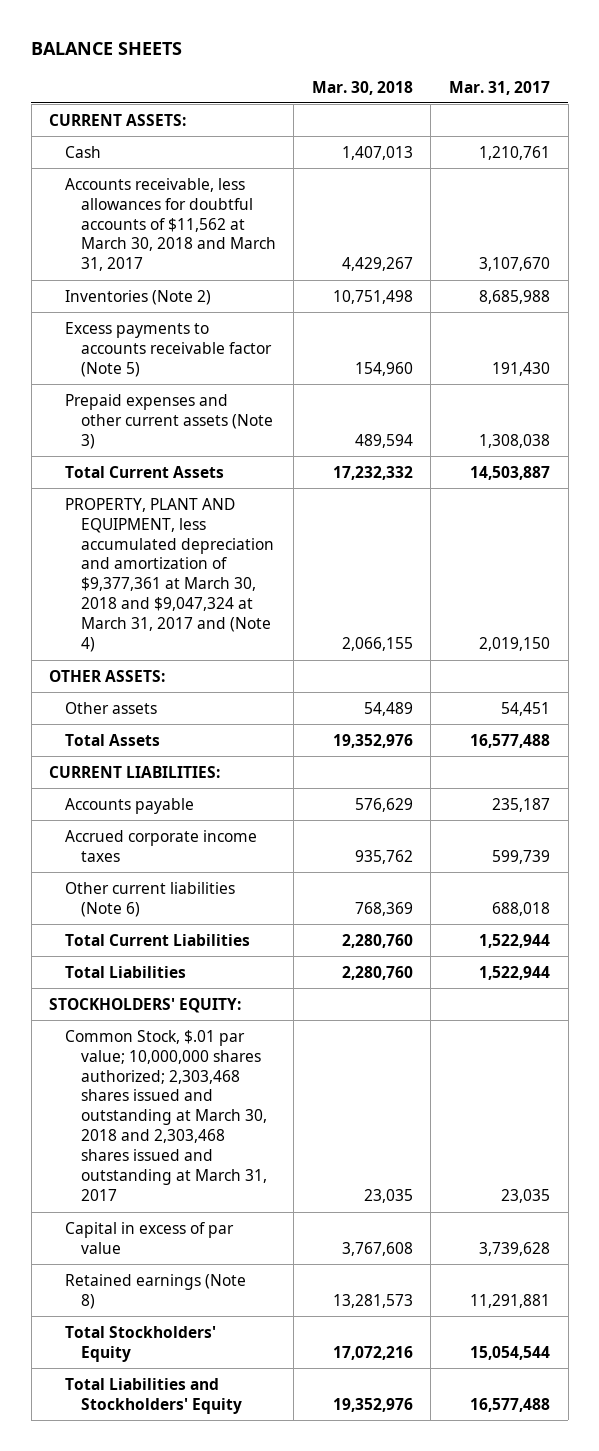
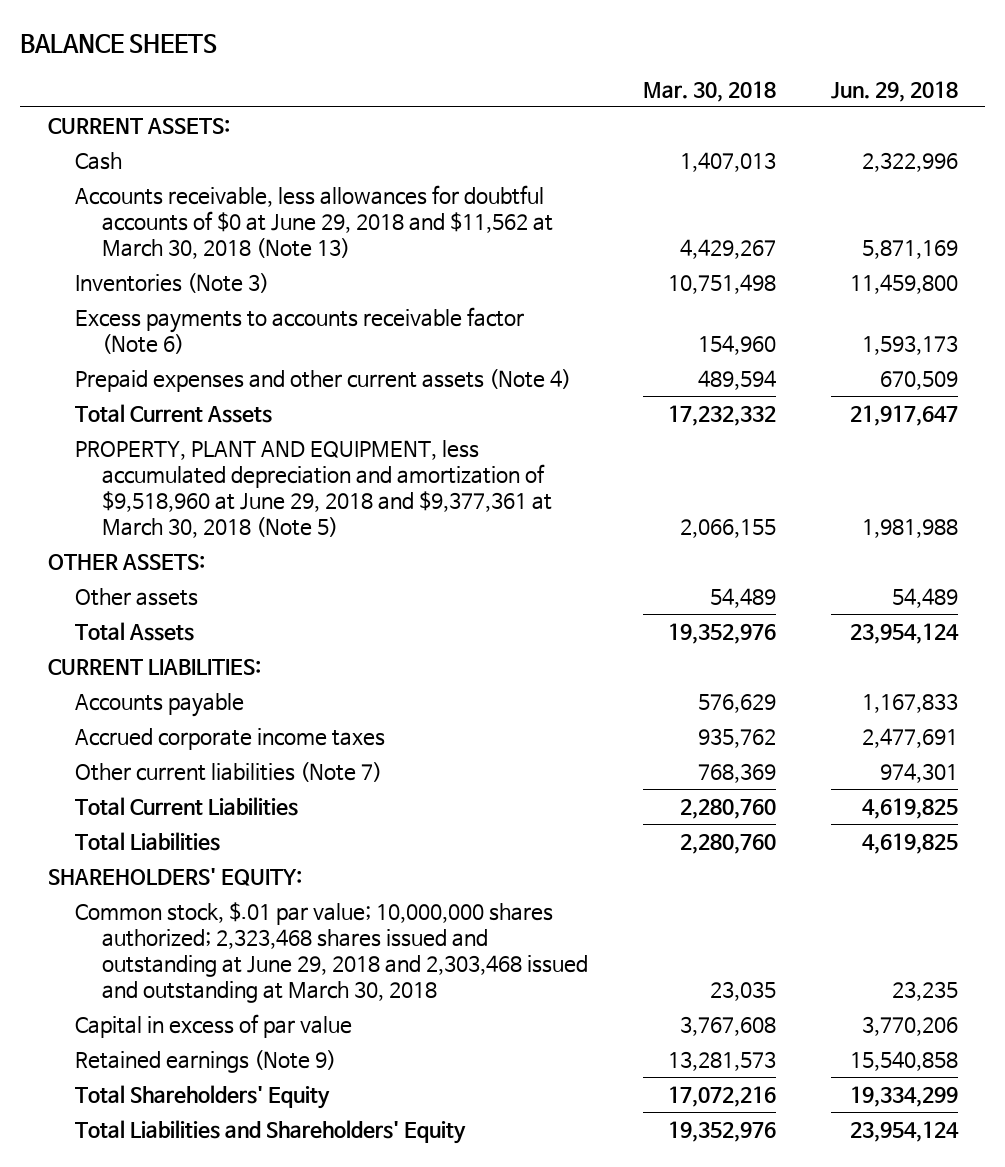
[448,80,550,95] Mar. 31, 2017 -> none
none -> [830,80,958,102] Jun. 29, 2018
[64,177,276,272] Accounts receivable, less allowances for doubtful accounts of $11,562 at March 30, 2018 and March 31, 2017 -> [74,184,553,259] Accounts receivable, less allowances for doubtful accounts of $0 at June 29, 2018 and $11,562 at March 30, 2018 (Note 13)
[64,289,211,305] Inventories (Note 2) -> [74,272,269,293] Inventories (Note 3)
[64,321,272,377] Excess payments to accounts receivable factor (Note 5) -> [74,306,524,354] Excess payments to accounts receivable factor (Note 6)
[64,393,273,449] Prepaid expenses and other current assets (Note 3) -> [74,368,571,392] Prepaid expenses and other current assets (Note 4)
[64,497,274,653] PROPERTY, PLANT AND EQUIPMENT, less accumulated depreciation and amortization of $9,377,361 at March 30, 2018 and $9,047,324 at March 31, 2017 and (Note 4) -> [74,439,552,538] PROPERTY, PLANT AND EQUIPMENT, less accumulated depreciation and amortization of $9,518,960 at June 29, 2018 and $9,377,361 at March 30, 2018 (Note 5)
[64,881,235,917] Other current liabilities (Note 6) -> [74,761,382,782] Other current liabilities (Note 7)
[49,997,242,1013] STOCKHOLDERS' EQUITY: -> [47,867,302,886] SHAREHOLDERS' EQUITY:
[64,1029,267,1202] Common Stock, $.01 par value; 10,000,000 shares authorized; 2,303,468 shares issued and outstanding at March 30, 2018 and 2,303,468 shares issued and outstanding at March 31, 2017 -> [74,901,588,1003] Common stock, $.01 par value; 10,000,000 shares authorized; 2,323,468 shares issued and outstanding at June 29, 2018 and 2,303,468 issued and outstanding at March 30, 2018
[64,1273,246,1309] Retained earnings (Note 8) -> [74,1049,336,1073] Retained earnings (Note 9)
[64,1325,216,1362] Total Stockholders' Equity -> [74,1084,330,1109] Total Shareholders' Equity
[64,1377,242,1414] Total Liabilities and Stockholders' Equity -> [74,1119,466,1144] Total Liabilities and Shareholders' Equity

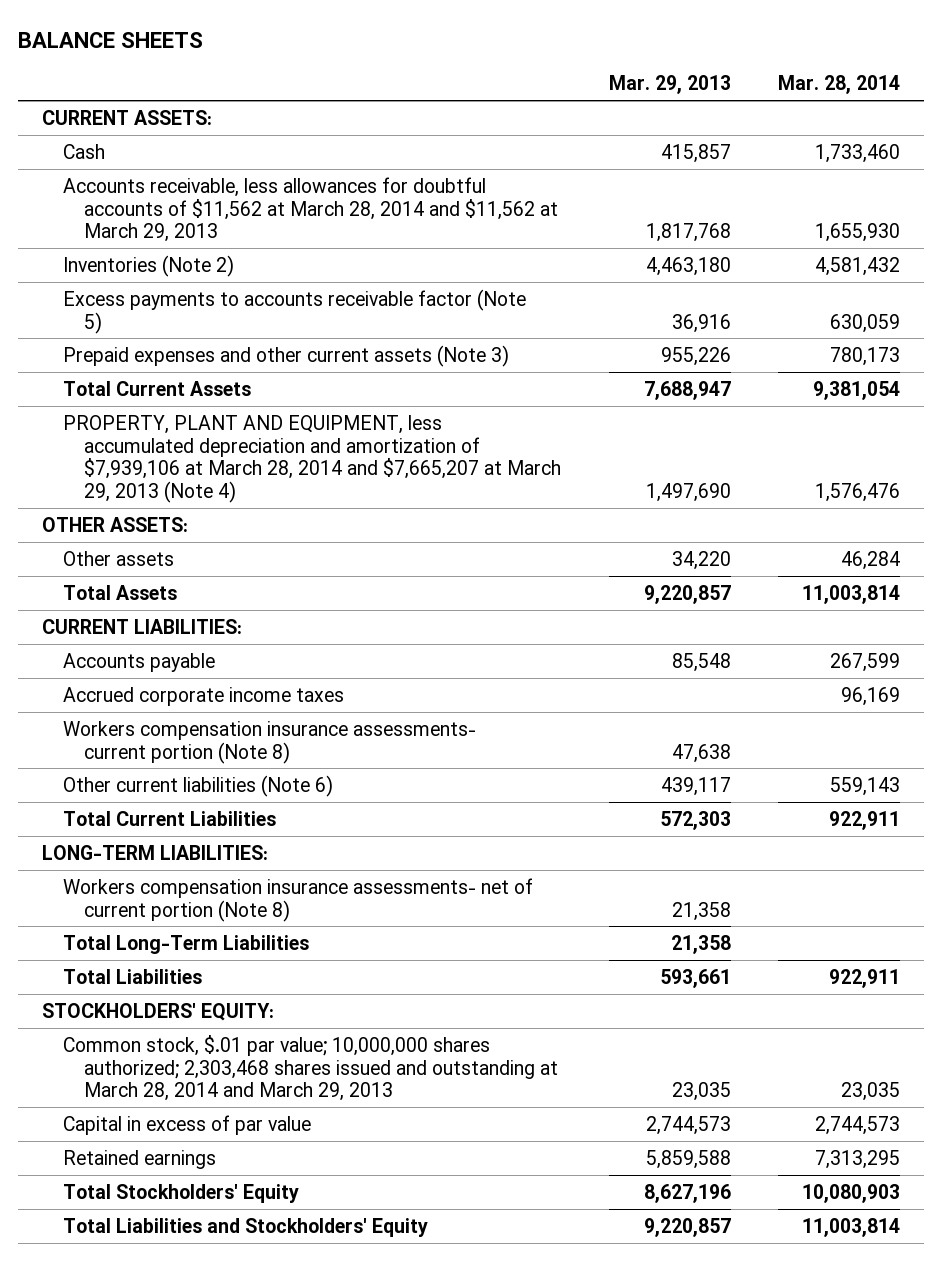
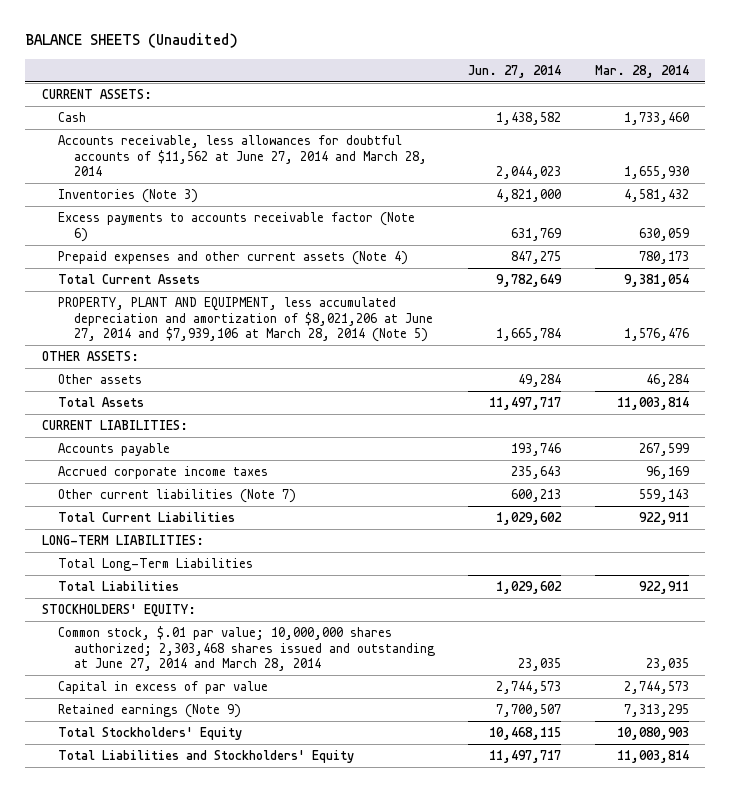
[17,31,203,48] BALANCE SHEETS -> [25,33,239,49] BALANCE SHEETS (Unaudited)
[608,75,731,95] Mar. 29, 2013 -> none
none -> [468,64,562,78] Jun. 27, 2014
[62,176,558,243] Accounts receivable, less allowances for doubtful accounts of $11,562 at March 28, 2014 and $11,562 at March 29, 2013 -> [57,135,428,177] Accounts receivable, less allowances for doubtful accounts of $11,562 at June 27, 2014 and March 28, 2014
[62,254,234,277] Inventories (Note 2) -> [57,189,198,204] Inventories (Note 3)
[62,288,526,334] Excess payments to accounts receivable factor (Note 5) -> [57,212,415,242] Excess payments to accounts receivable factor (Note 6)
[62,344,509,367] Prepaid expenses and other current assets (Note 3) -> [57,251,408,266] Prepaid expenses and other current assets (Note 4)
[62,414,561,504] PROPERTY, PLANT AND EQUIPMENT, less accumulated depreciation and amortization of $7,939,106 at March 28, 2014 and $7,665,207 at March 29, 2013 (Note 4) -> [57,297,434,343] PROPERTY, PLANT AND EQUIPMENT, less accumulated depreciation and amortization of $8,021,206 at June 27, 2014 and $7,939,106 at March 28, 2014 (Note 5)
[62,720,476,764] Workers compensation insurance assessments- current portion (Note 8) -> none
[62,774,333,797] Other current liabilities (Note 6) -> [57,489,296,504] Other current liabilities (Note 7)
[62,877,533,922] Workers compensation insurance assessments- net of current portion (Note 8) -> none
[62,1034,558,1102] Common stock, $.01 par value; 10,000,000 shares authorized; 2,303,468 shares issued and outstanding at March 28, 2014 and March 29, 2013 -> [57,626,436,672] Common stock, $.01 par value; 10,000,000 shares authorized; 2,303,468 shares issued and outstanding at June 27, 2014 and March 28, 2014
[62,1149,216,1169] Retained earnings -> [57,704,241,719] Retained earnings (Note 9)

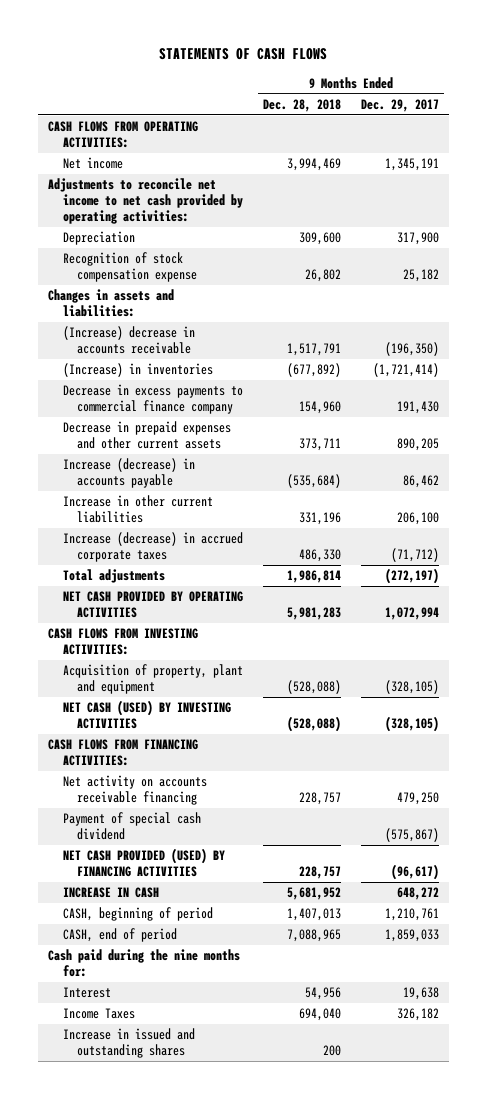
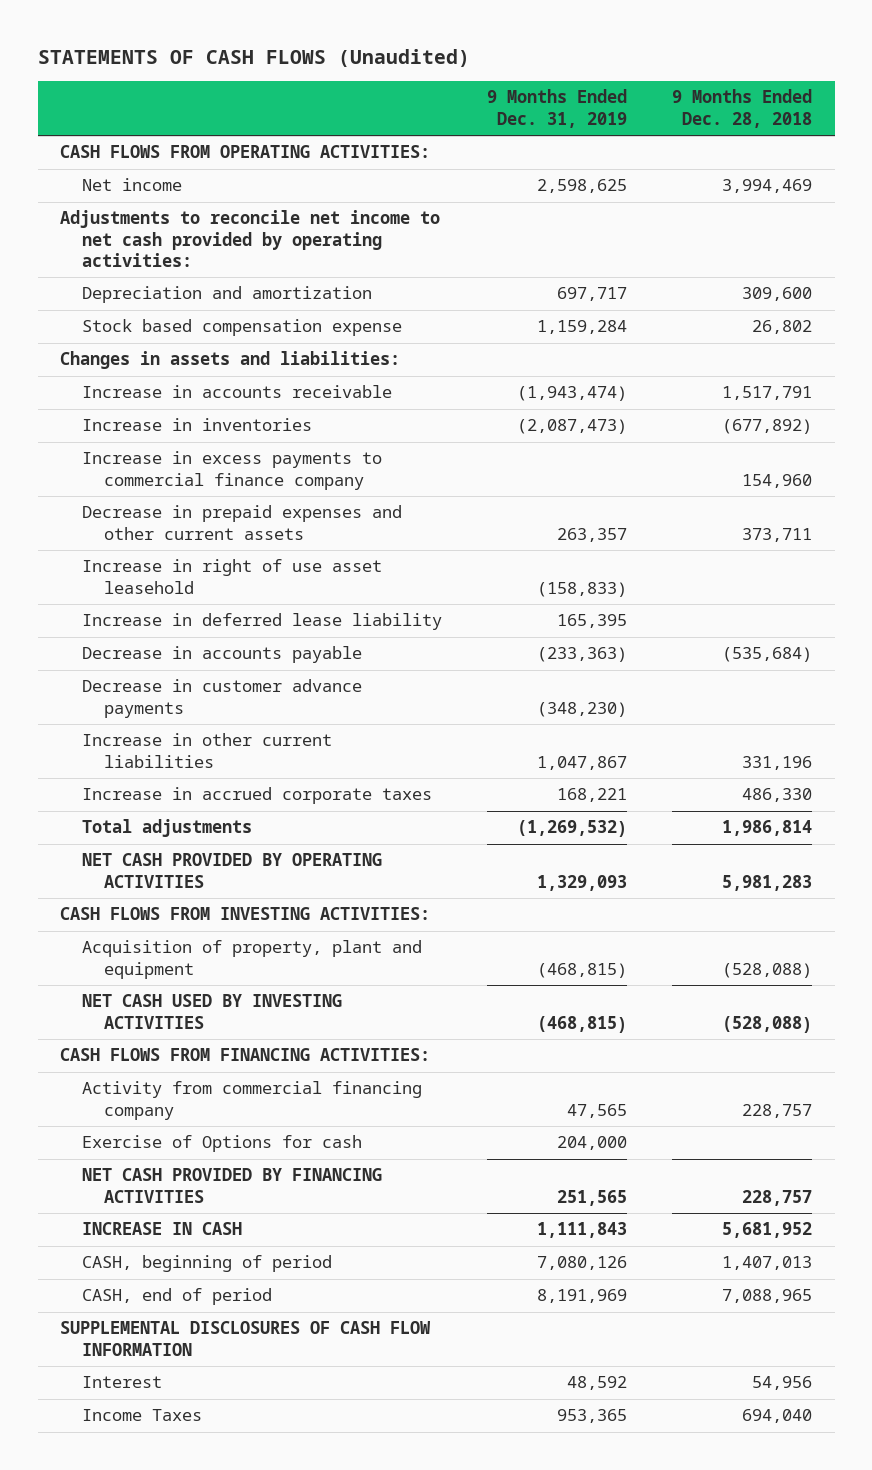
[159,47,328,60] STATEMENTS OF CASH FLOWS -> [37,49,470,68] STATEMENTS OF CASH FLOWS (Unaudited)
[360,99,439,113] Dec. 29, 2017 -> none
none -> [487,89,628,128] 9 Months Ended Dec. 31, 2019
[62,231,135,246] Depreciation -> [82,286,373,304] Depreciation and amortization
[62,252,198,283] Recognition of stock compensation expense -> [82,319,403,337] Stock based compensation expense
[62,326,195,355] (Increase) decrease in accounts receivable -> [82,385,393,399] Increase in accounts receivable
[62,363,213,378] (Increase) in inventories -> [82,418,313,432] Increase in inventories
[62,384,243,415] Decrease in excess payments to commercial finance company -> [82,451,383,490] Increase in excess payments to commercial finance company
none -> [82,559,383,594] Increase in right of use asset leasehold
none -> [82,613,443,631] Increase in deferred lease liability
[62,458,195,489] Increase (decrease) in accounts payable -> [82,646,363,664] Decrease in accounts payable
none -> [82,679,363,718] Decrease in customer advance payments
[62,532,243,563] Increase (decrease) in accrued corporate taxes -> [82,787,433,805] Increase in accrued corporate taxes
[62,700,231,730] NET CASH (USED) BY INVESTING ACTIVITIES -> [82,994,343,1029] NET CASH USED BY INVESTING ACTIVITIES
[62,812,201,841] Payment of special cash dividend -> none
[62,775,207,806] Net activity on accounts receivable financing -> [82,1081,423,1120] Activity from commercial financing company
none -> [82,1135,363,1153] Exercise of Options for cash
[62,848,225,878] NET CASH PROVIDED (USED) BY FINANCING ACTIVITIES -> [82,1168,383,1203] NET CASH PROVIDED BY FINANCING ACTIVITIES
[48,949,241,978] Cash paid during the nine months for: -> none
none -> [60,1321,432,1356] SUPPLEMENTAL DISCLOSURES OF CASH FLOW INFORMATION
[62,1028,195,1059] Increase in issued and outstanding shares -> none

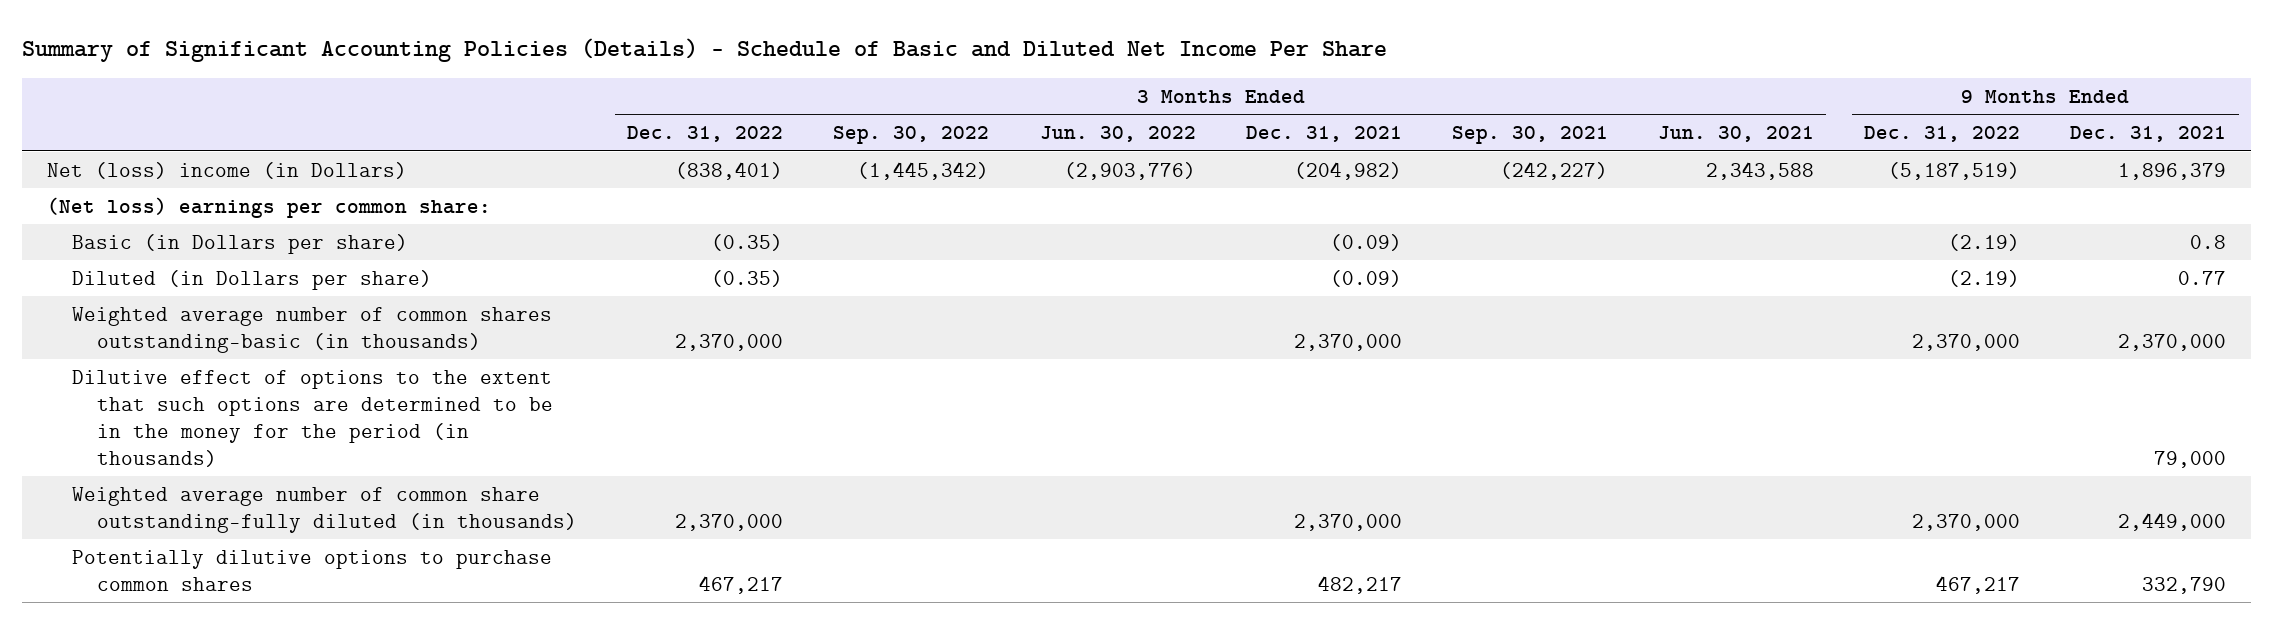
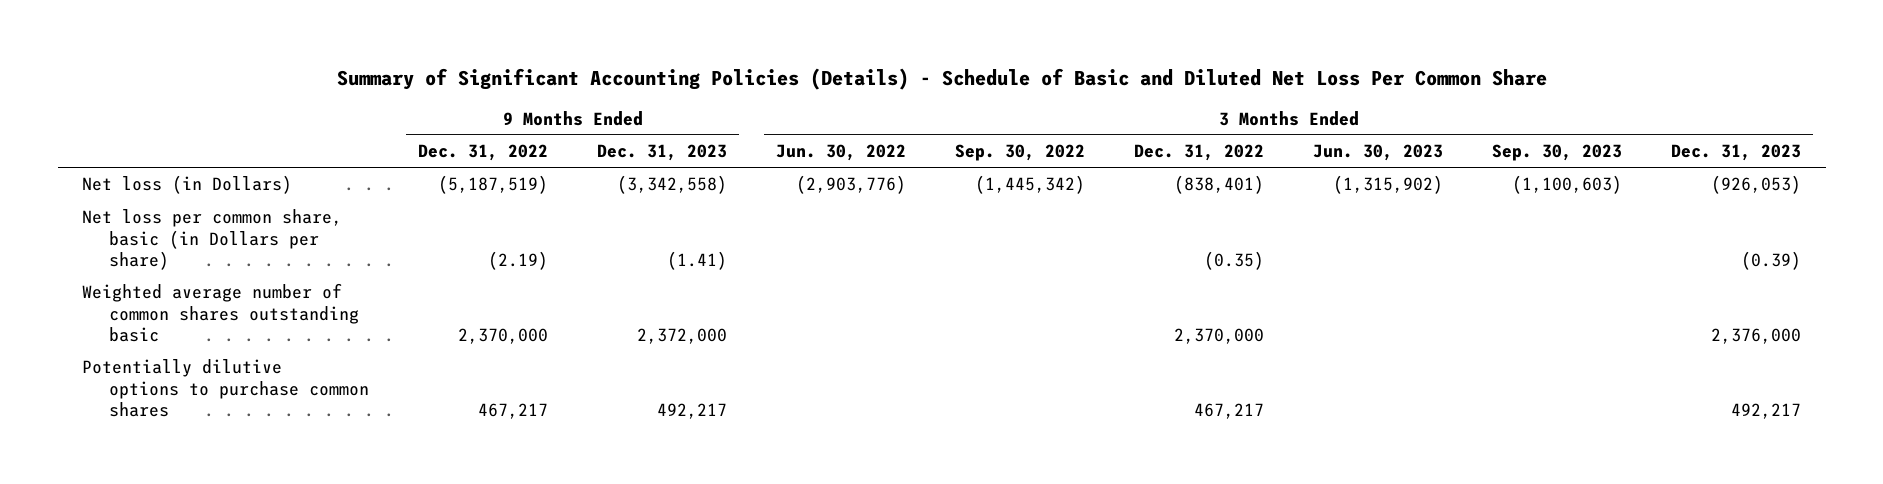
[22,38,1388,63] Summary of Significant Accounting Policies (Details) - Schedule of Basic and Diluted Net Income Per Share -> [336,67,1547,90] Summary of Significant Accounting Policies (Details) - Schedule of Basic and Diluted Net Loss Per Common Share
[1245,126,1402,143] Dec. 31, 2021 -> none
[1451,126,1608,145] Sep. 30, 2021 -> none
[1657,126,1814,143] Jun. 30, 2021 -> none
[2070,126,2227,143] Dec. 31, 2021 -> none
none -> [597,144,728,162] Dec. 31, 2023
none -> [1313,144,1444,162] Jun. 30, 2023
none -> [1492,144,1623,162] Sep. 30, 2023
none -> [1671,144,1802,162] Dec. 31, 2023
[47,196,492,218] (Net loss) earnings per common share: -> none
[72,269,433,290] Diluted (in Dollars per share) -> none
[72,369,554,467] Dilutive effect of options to the extent that such options are determined to be in the money for the period (in thousands) -> none
[72,486,578,533] Weighted average number of common share outstanding-fully diluted (in thousands) -> none
[47,161,408,179] Net (loss) income (in Dollars) -> [82,175,293,195] Net loss (in Dollars)
[72,233,409,254] Basic (in Dollars per share) -> [82,209,343,270] Net loss per common share, basic (in Dollars per share)
[72,306,553,353] Weighted average number of common shares outstanding-basic (in thousands) -> [82,283,360,342] Weighted average number of common shares outstanding basic

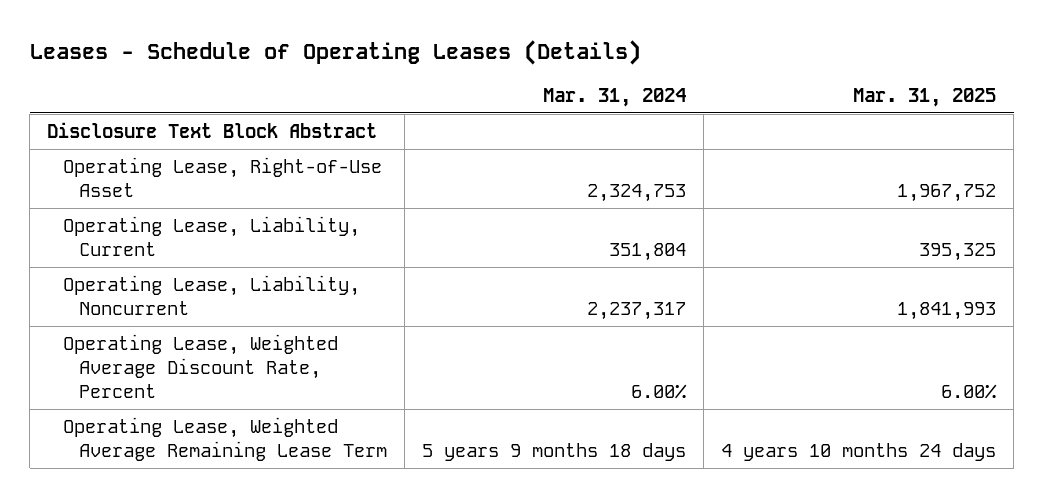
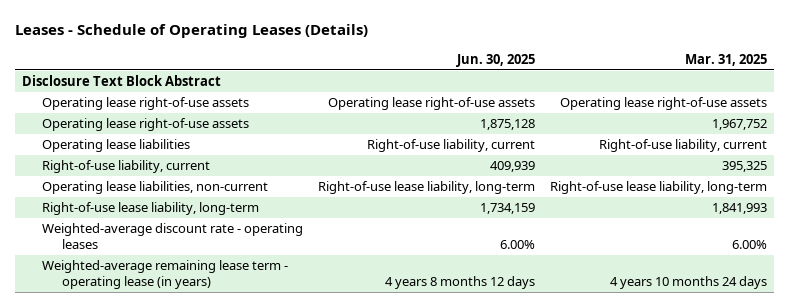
[543,87,687,107] Mar. 31, 2024 -> none
none -> [456,53,536,67] Jun. 30, 2025
none -> [42,97,250,111] Operating lease right-of-use assets
[63,156,383,198] Operating Lease, Right-of-Use Asset -> [42,118,250,132] Operating lease right-of-use assets
none -> [42,139,191,153] Operating lease liabilities
[63,215,361,257] Operating Lease, Liability, Current -> [42,160,211,174] Right-of-use liability, current
none -> [42,181,269,195] Operating lease liabilities, non-current
[63,274,361,316] Operating Lease, Liability, Noncurrent -> [42,202,260,216] Right-of-use lease liability, long-term
[63,333,339,399] Operating Lease, Weighted Average Discount Rate, Percent -> [42,223,304,249] Weighted-average discount rate - operating leases
[63,416,387,462] Operating Lease, Weighted Average Remaining Lease Term -> [42,260,289,289] Weighted-average remaining lease term - operating lease (in years)

